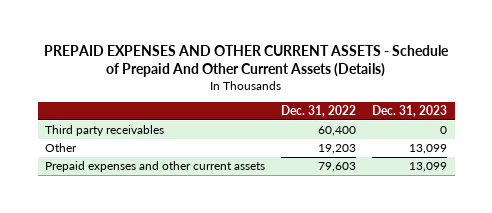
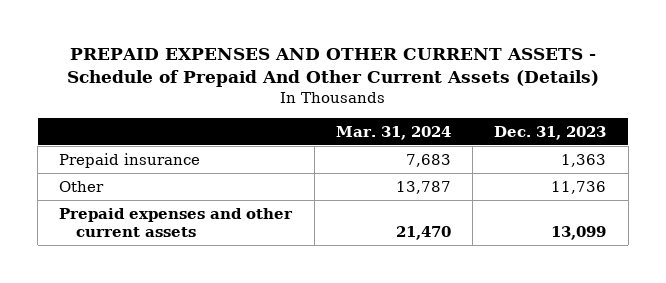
[281,104,357,117] Dec. 31, 2022 -> none
none -> [335,125,451,140] Mar. 31, 2024
[45,125,165,137] Third party receivables -> none
none -> [59,152,201,168] Prepaid insurance
[409,144,448,155] 13,099 -> [551,180,607,194] 11,736

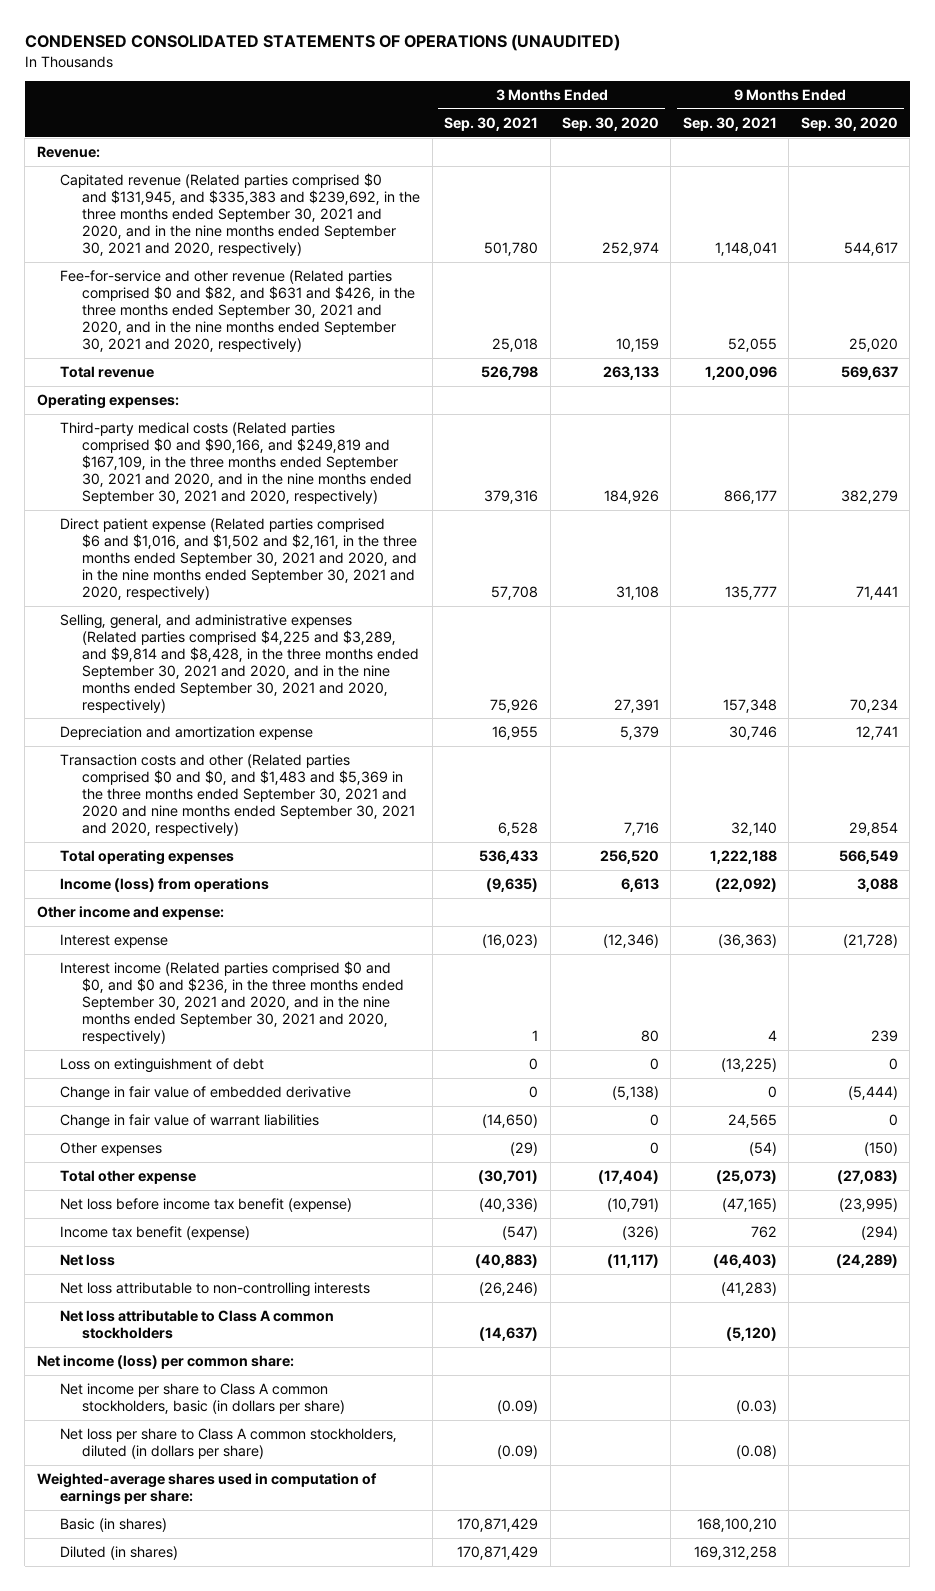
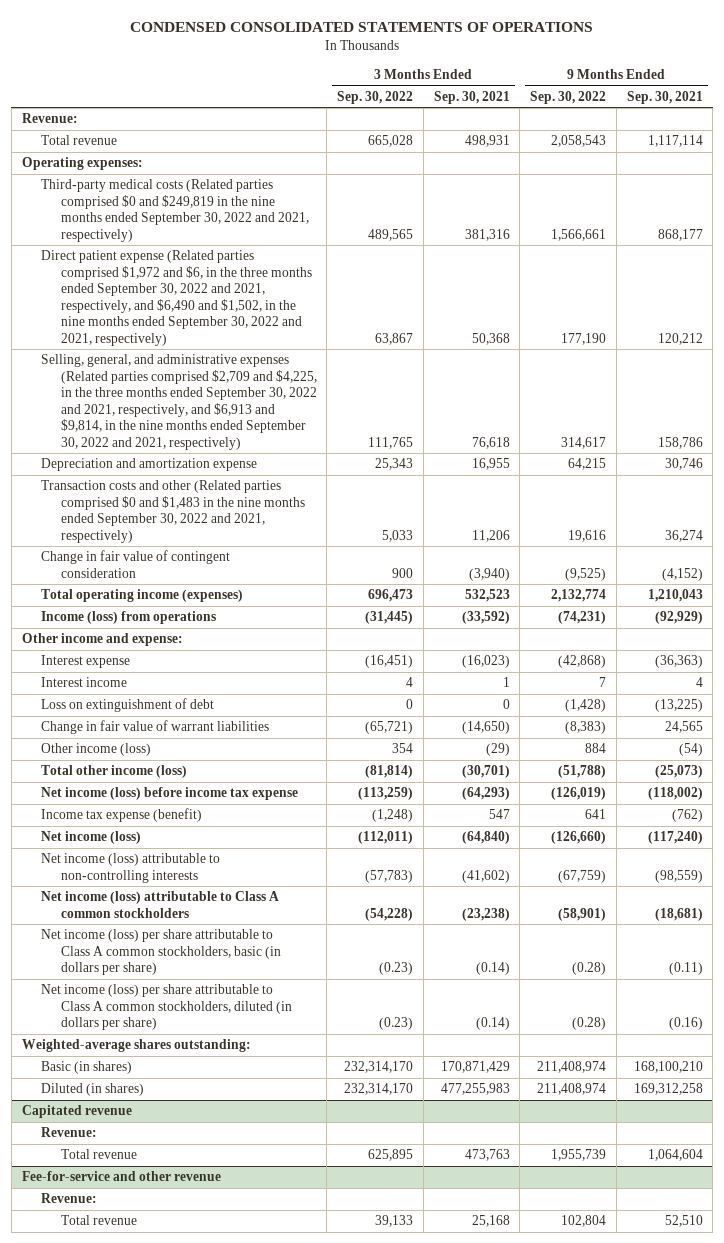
[24,34,620,52] CONDENSED CONSOLIDATED STATEMENTS OF OPERATIONS (UNAUDITED) -> [130,22,594,33] CONDENSED CONSOLIDATED STATEMENTS OF OPERATIONS
[562,116,660,131] Sep. 30, 2020 -> none
[800,116,898,131] Sep. 30, 2020 -> none
none -> [337,90,414,104] Sep. 30, 2022
none -> [530,90,607,104] Sep. 30, 2022
[59,173,421,256] Capitated revenue (Related parties comprised $0 and $131,945, and $335,383 and $239,692, in the three months ended September 30, 2021 and 2020, and in the nine months ended September 30, 2021 and 2020, respectively) -> none
[59,270,416,352] Fee-for-service and other revenue (Related parties comprised $0 and $82, and $631 and $426, in the three months ended September 30, 2021 and 2020, and in the nine months ended September 30, 2021 and 2020, respectively) -> none
[481,366,539,381] 526,798 -> [464,135,510,148] 498,931
[704,366,777,381] 1,200,096 -> [647,135,703,148] 1,117,114
[59,422,413,504] Third-party medical costs (Related parties comprised $0 and $90,166, and $249,819 and $167,109, in the three months ended September 30, 2021 and 2020, and in the nine months ended September 30, 2021 and 2020, respectively) -> [41,179,309,242] Third-party medical costs (Related parties comprised $0 and $249,819 in the nine months ended September 30, 2022 and 2021, respectively)
[484,489,539,504] 379,316 -> [464,228,510,241] 381,316
[723,489,777,504] 866,177 -> [657,228,703,241] 868,177
[59,518,418,600] Direct patient expense (Related parties comprised $6 and $1,016, and $1,502 and $2,161, in the three months ended September 30, 2021 and 2020, and in the nine months ended September 30, 2021 and 2020, respectively) -> [41,250,312,346] Direct patient expense (Related parties comprised $1,972 and $6, in the three months ended September 30, 2022 and 2021, respectively, and $6,490 and $1,502, in the nine months ended September 30, 2022 and 2021, respectively)
[491,585,539,600] 57,708 -> [471,332,510,345] 50,368
[724,585,777,600] 135,777 -> [657,332,703,345] 120,212
[59,614,420,713] Selling, general, and administrative expenses (Related parties comprised $4,225 and $3,289, and $9,814 and $8,428, in the three months ended September 30, 2021 and 2020, and in the nine months ended September 30, 2021 and 2020, respectively) -> [41,354,317,450] Selling, general, and administrative expenses (Related parties comprised $2,709 and $4,225, in the three months ended September 30, 2022 and 2021, respectively, and $6,913 and $9,814, in the nine months ended September 30, 2022 and 2021, respectively)
[490,698,539,713] 75,926 -> [471,436,510,449] 76,618
[722,698,777,713] 157,348 -> [657,436,703,449] 158,786
[59,754,416,836] Transaction costs and other (Related parties comprised $0 and $0, and $1,483 and $5,369 in the three months ended September 30, 2021 and 2020 and nine months ended September 30, 2021 and 2020, respectively) -> [41,480,305,543] Transaction costs and other (Related parties comprised $0 and $1,483 in the nine months ended September 30, 2022 and 2021, respectively)
[498,821,539,836] 6,528 -> [471,529,510,542] 11,206
[730,821,777,836] 32,140 -> [664,529,703,542] 36,274
none -> [41,550,231,578] Change in fair value of contingent consideration
[59,850,234,866] Total operating expenses -> [41,589,244,603] Total operating income (expenses)
[479,850,539,865] 536,433 -> [464,589,510,603] 532,523
[709,850,777,865] 1,222,188 -> [647,589,703,603] 1,210,043
[486,878,539,893] (9,635) -> [461,611,510,625] (33,592)
[714,878,777,893] (22,092) -> [654,611,703,625] (92,929)
[59,961,405,1044] Interest income (Related parties comprised $0 and $0, and $0 and $236, in the three months ended September 30, 2021 and 2020, and in the nine months ended September 30, 2021 and 2020, respectively) -> [41,677,128,688] Interest income
[59,1086,351,1102] Change in fair value of embedded derivative -> none
[36,1355,294,1370] Net income (loss) per common share: -> none
[36,1473,377,1505] Weighted-average shares used in computation of earnings per share: -> none
[59,1142,162,1157] Other expenses -> [41,743,152,757] Other income (loss)
[59,1170,196,1185] Total other expense -> [41,765,188,779] Total other income (loss)
[59,1198,352,1213] Net loss before income tax benefit (expense) -> [41,787,299,801] Net income (loss) before income tax expense
[479,1198,539,1213] (40,336) -> [461,787,510,801] (64,293)
[721,1198,777,1213] (47,165) -> [647,787,703,801] (118,002)
[59,1226,250,1241] Income tax benefit (expense) -> [41,808,203,823] Income tax expense (benefit)
[502,1226,539,1241] (547) -> [488,809,510,820] 547
[750,1226,777,1239] 762 -> [671,809,703,823] (762)
[59,1254,115,1267] Net loss -> [41,831,142,845] Net income (loss)
[475,1254,539,1269] (40,883) -> [461,831,510,845] (64,840)
[712,1254,777,1269] (46,403) -> [647,831,703,845] (117,240)
[59,1282,370,1298] Net loss attributable to non-controlling interests -> [41,853,221,883] Net income (loss) attributable to non-controlling interests
[479,1282,539,1297] (26,246) -> [461,869,510,883] (41,602)
[720,1282,777,1297] (41,283) -> [654,869,703,883] (98,559)
[59,1310,334,1339] Net loss attributable to Class A common stockholders -> [41,891,280,918] Net income (loss) attributable to Class A common stockholders
[479,1326,539,1341] (14,637) -> [461,907,510,921] (23,238)
[725,1326,777,1341] (5,120) -> [654,907,703,921] (18,681)
[59,1383,346,1414] Net income per share to Class A common stockholders, basic (in dollars per share) -> [41,929,281,976] Net income (loss) per share attributable to Class A common stockholders, basic (in dollars per share)
[497,1399,539,1414] (0.09) -> [475,962,510,976] (0.14)
[735,1399,777,1414] (0.03) -> [668,962,703,976] (0.11)
[59,1428,397,1459] Net loss per share to Class A common stockholders, diluted (in dollars per share) -> [41,984,292,1031] Net income (loss) per share attributable to Class A common stockholders, diluted (in dollars per share)
[497,1444,539,1459] (0.09) -> [475,1017,510,1031] (0.14)
[735,1444,777,1459] (0.08) -> [668,1017,703,1031] (0.16)
none -> [21,1039,251,1053] Weighted-average shares outstanding:
[457,1546,539,1561] 170,871,429 -> [440,1083,510,1096] 477,255,983
none -> [21,1105,132,1119] Capitated revenue
none -> [41,1127,98,1138] Revenue:
none -> [60,1149,137,1160] Total revenue
none -> [21,1171,221,1182] Fee-for-service and other revenue
none -> [41,1193,98,1204] Revenue:
none -> [60,1215,137,1226] Total revenue

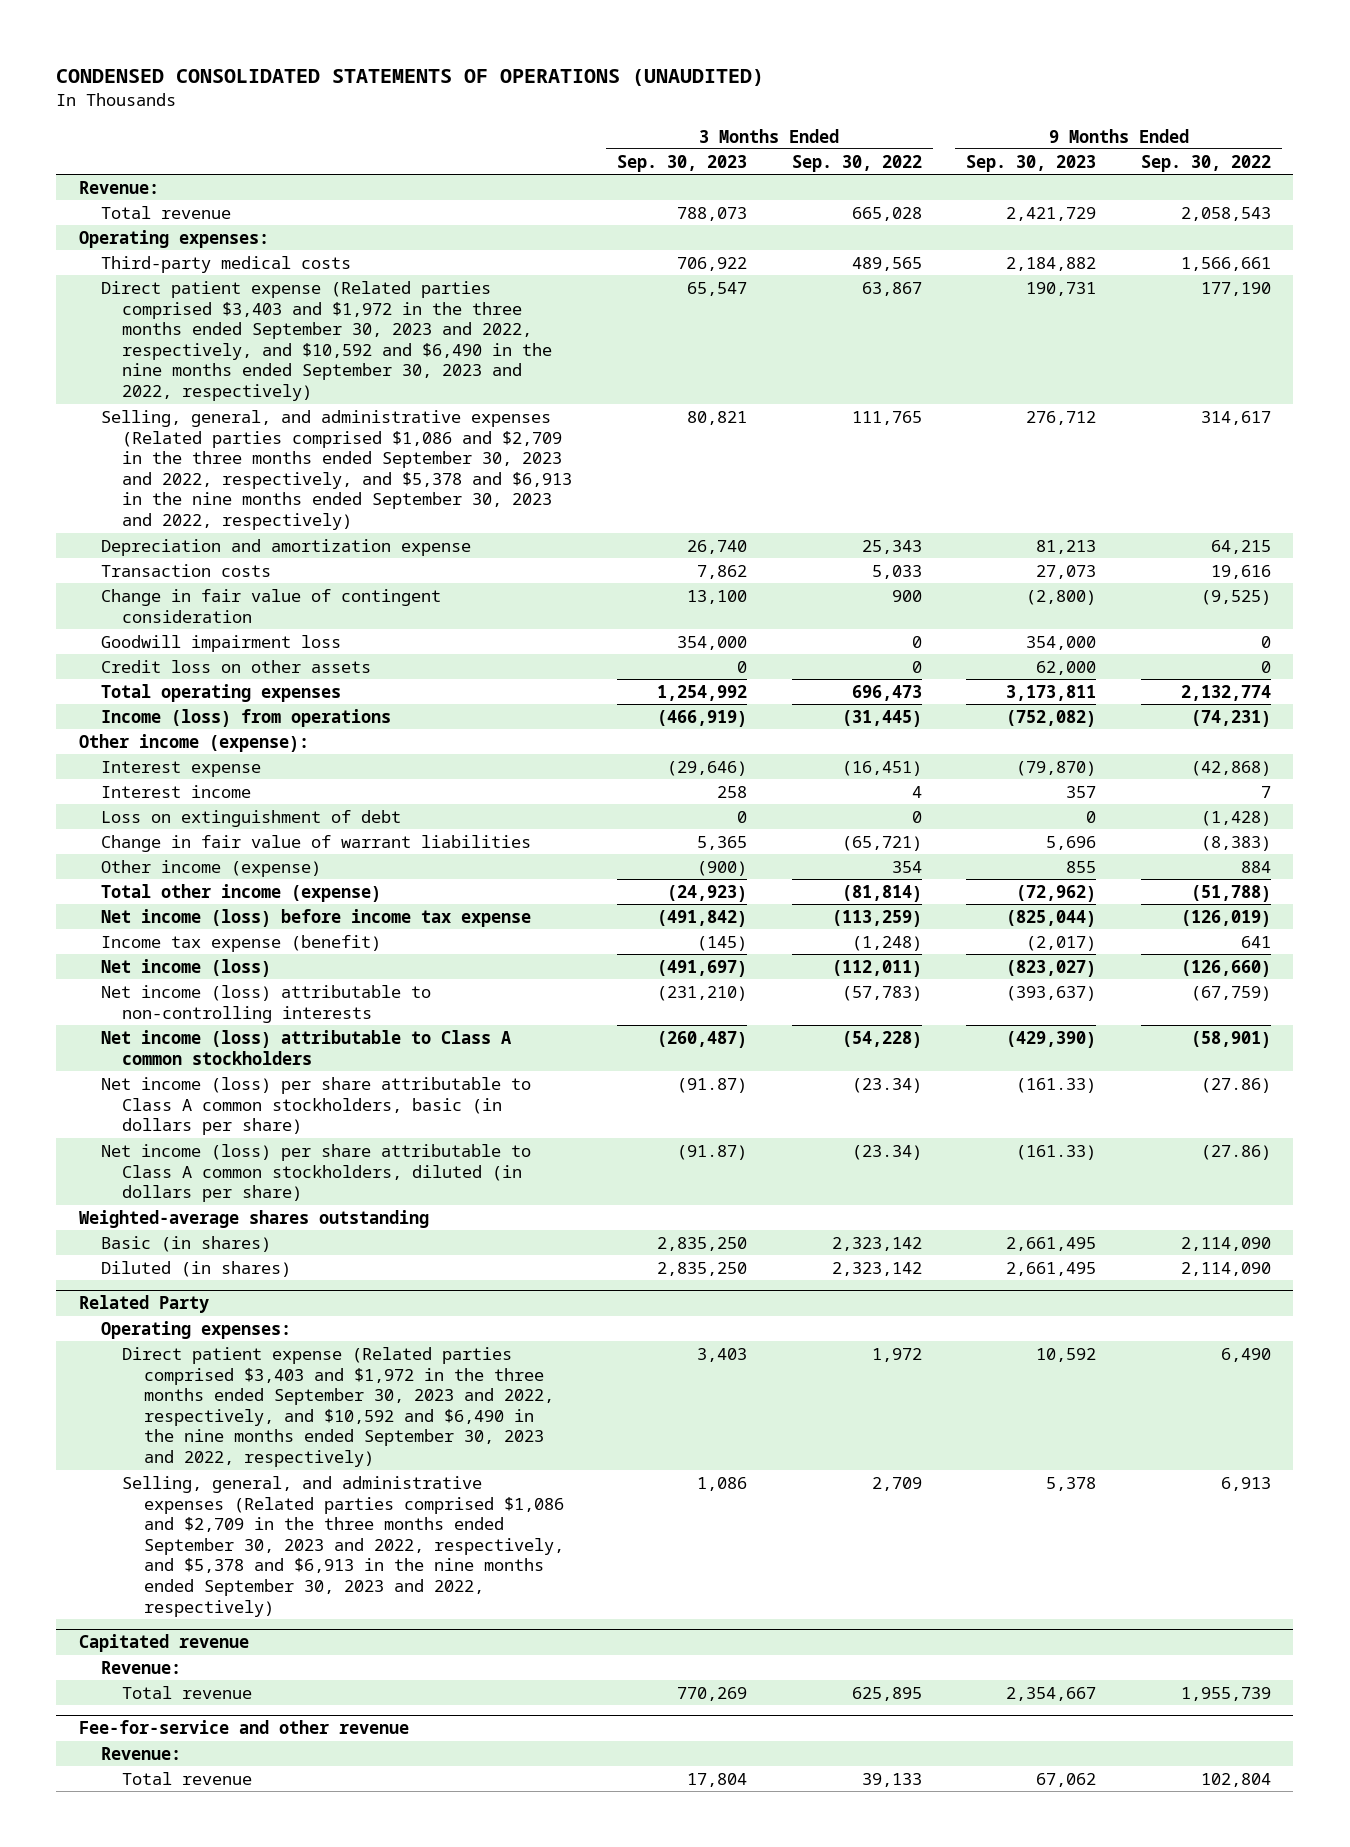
[130,22,594,33] CONDENSED CONSOLIDATED STATEMENTS OF OPERATIONS -> [56,69,765,87] CONDENSED CONSOLIDATED STATEMENTS OF OPERATIONS (UNAUDITED)
[433,90,510,104] Sep. 30, 2021 -> none
[626,90,703,104] Sep. 30, 2021 -> none
none -> [616,154,747,172] Sep. 30, 2023
none -> [966,154,1097,172] Sep. 30, 2023
[41,179,309,242] Third-party medical costs (Related parties comprised $0 and $249,819 in the nine months ended September 30, 2022 and 2021, respectively) -> [100,255,351,273] Third-party medical costs
[41,250,312,346] Direct patient expense (Related parties comprised $1,972 and $6, in the three months ended September 30, 2022 and 2021, respectively, and $6,490 and $1,502, in the nine months ended September 30, 2022 and 2021, respectively) -> [100,280,553,402] Direct patient expense (Related parties comprised $3,403 and $1,972 in the three months ended September 30, 2023 and 2022, respectively, and $10,592 and $6,490 in the nine months ended September 30, 2023 and 2022, respectively)
[41,354,317,450] Selling, general, and administrative expenses (Related parties comprised $2,709 and $4,225, in the three months ended September 30, 2022 and 2021, respectively, and $6,913 and $9,814, in the nine months ended September 30, 2022 and 2021, respectively) -> [100,409,573,531] Selling, general, and administrative expenses (Related parties comprised $1,086 and $2,709 in the three months ended September 30, 2023 and 2022, respectively, and $5,378 and $6,913 in the nine months ended September 30, 2023 and 2022, respectively)
[41,480,305,543] Transaction costs and other (Related parties comprised $0 and $1,483 in the nine months ended September 30, 2022 and 2021, respectively) -> [100,563,271,577] Transaction costs
none -> [100,634,341,652] Goodwill impairment loss
none -> [100,659,371,673] Credit loss on other assets
[41,589,244,603] Total operating income (expenses) -> [100,683,341,702] Total operating expenses
[21,633,183,647] Other income and expense: -> [78,733,309,752] Other income (expense):
[41,743,152,757] Other income (loss) -> [100,859,321,877] Other income (expense)
[41,765,188,779] Total other income (loss) -> [100,883,381,902] Total other income (expense)
[379,962,414,976] (0.23) -> [851,1077,922,1093] (23.34)
[572,962,607,976] (0.28) -> [1200,1077,1271,1093] (27.86)
[379,1017,414,1031] (0.23) -> [851,1144,922,1160] (23.34)
[572,1017,607,1031] (0.28) -> [1200,1144,1271,1160] (27.86)
[21,1039,251,1053] Weighted-average shares outstanding: -> [78,1209,429,1228] Weighted-average shares outstanding
[344,1061,414,1074] 232,314,170 -> [831,1236,922,1251] 2,323,142
[537,1061,607,1074] 211,408,974 -> [1180,1236,1271,1251] 2,114,090
[344,1083,414,1096] 232,314,170 -> [831,1261,922,1276] 2,323,142
[537,1083,607,1096] 211,408,974 -> [1180,1261,1271,1276] 2,114,090
none -> [78,1295,209,1314] Related Party
none -> [100,1320,291,1339] Operating expenses:
none -> [122,1346,555,1468] Direct patient expense (Related parties comprised $3,403 and $1,972 in the three months ended September 30, 2023 and 2022, respectively, and $10,592 and $6,490 in the nine months ended September 30, 2023 and 2022, respectively)
none -> [122,1475,565,1617] Selling, general, and administrative expenses (Related parties comprised $1,086 and $2,709 in the three months ended September 30, 2023 and 2022, respectively, and $5,378 and $6,913 in the nine months ended September 30, 2023 and 2022, respectively)

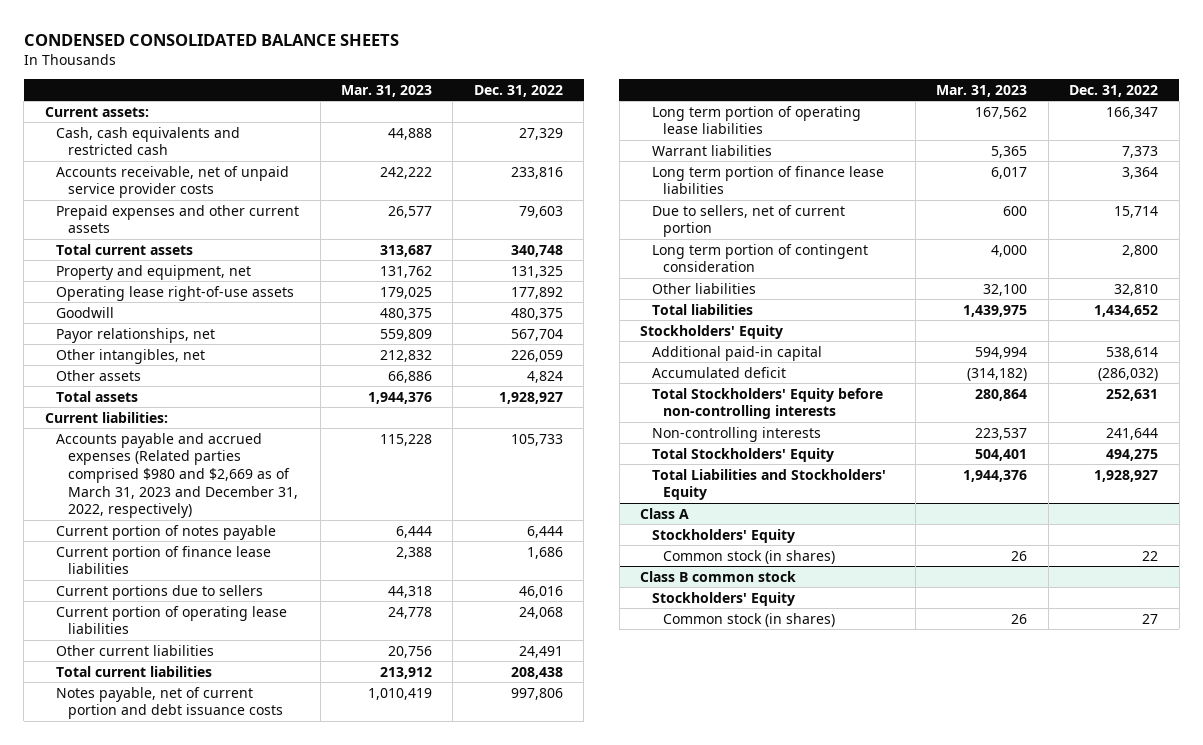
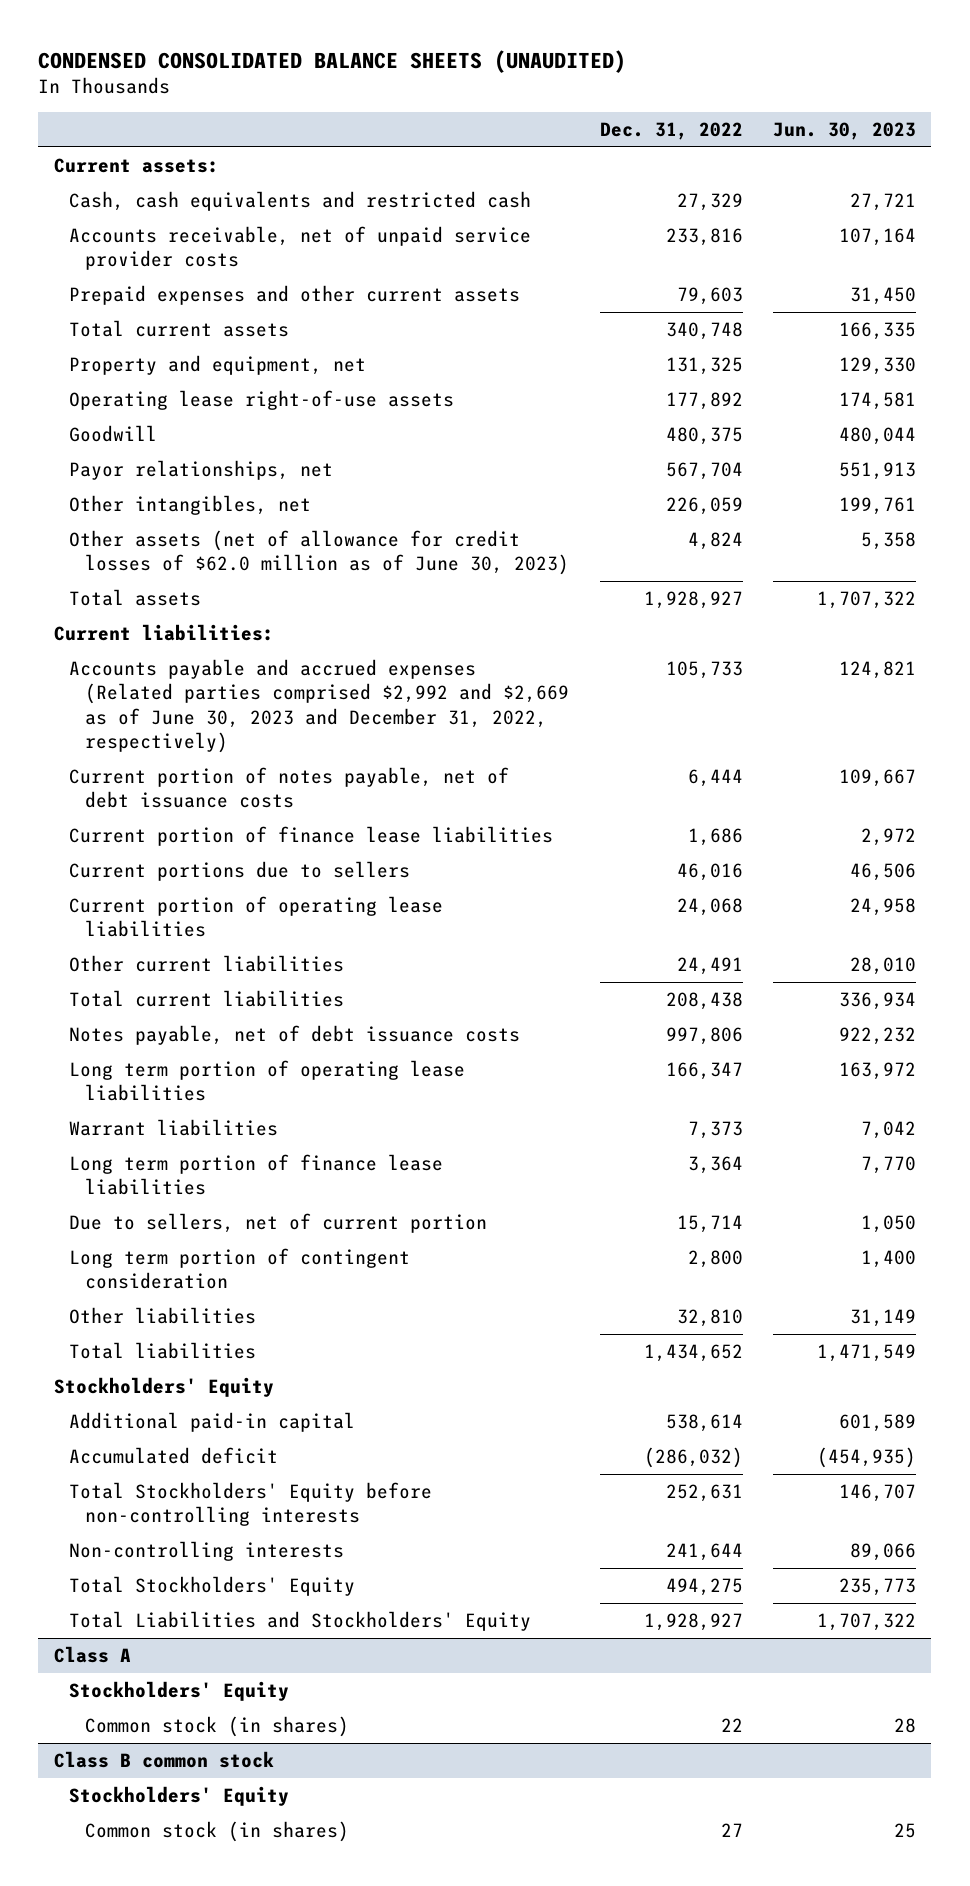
[23,33,399,46] CONDENSED CONSOLIDATED BALANCE SHEETS -> [38,49,627,73] CONDENSED CONSOLIDATED BALANCE SHEETS (UNAUDITED)
[340,84,432,97] Mar. 31, 2023 -> none
none -> [773,121,917,140] Jun. 30, 2023
[56,369,142,381] Other assets -> [69,530,570,576] Other assets (net of allowance for credit losses of $62.0 million as of June 30, 2023)
[56,432,298,519] Accounts payable and accrued expenses (Related parties comprised $980 and $2,669 as of March 31, 2023 and December 31, 2022, respectively) -> [69,659,570,753] Accounts payable and accrued expenses (Related parties comprised $2,992 and $2,669 as of June 30, 2023 and December 31, 2022, respectively)
[56,524,277,540] Current portion of notes payable -> [69,767,510,809] Current portion of notes payable, net of debt issuance costs
[56,686,283,720] Notes payable, net of current portion and debt issuance costs -> [69,1025,521,1046] Notes payable, net of debt issuance costs

